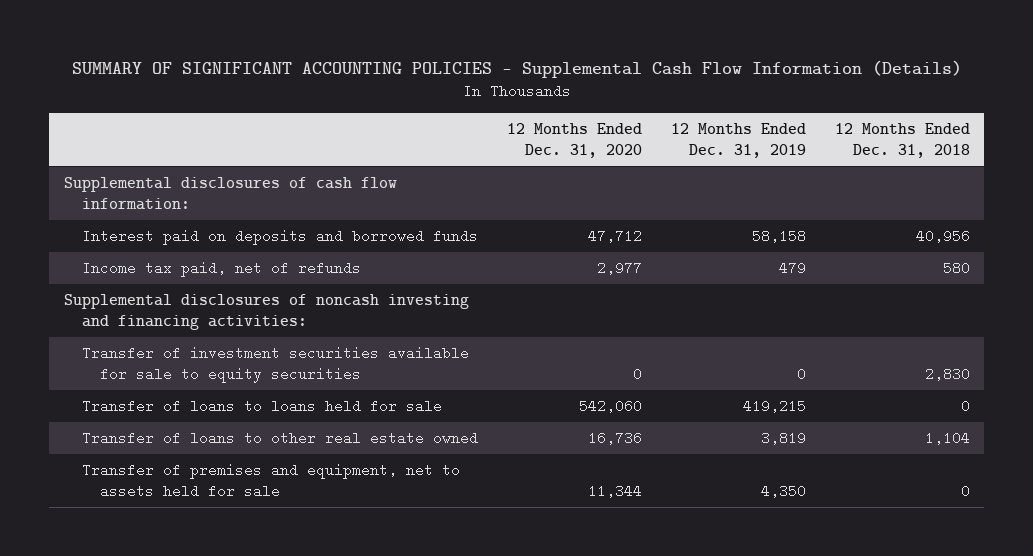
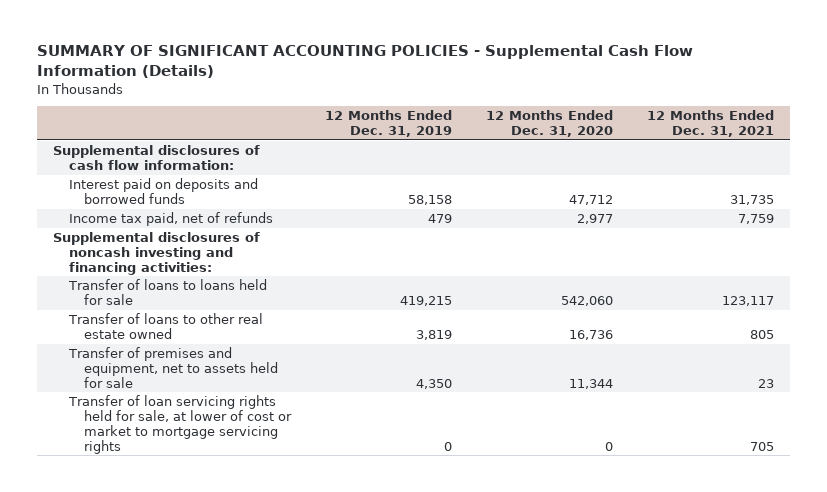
[834,122,970,158] 12 Months Ended Dec. 31, 2018 -> none
none -> [646,110,774,138] 12 Months Ended Dec. 31, 2021
[81,345,469,383] Transfer of investment securities available for sale to equity securities -> none
none -> [67,394,293,454] Transfer of loan servicing rights held for sale, at lower of cost or market to mortgage servicing rights

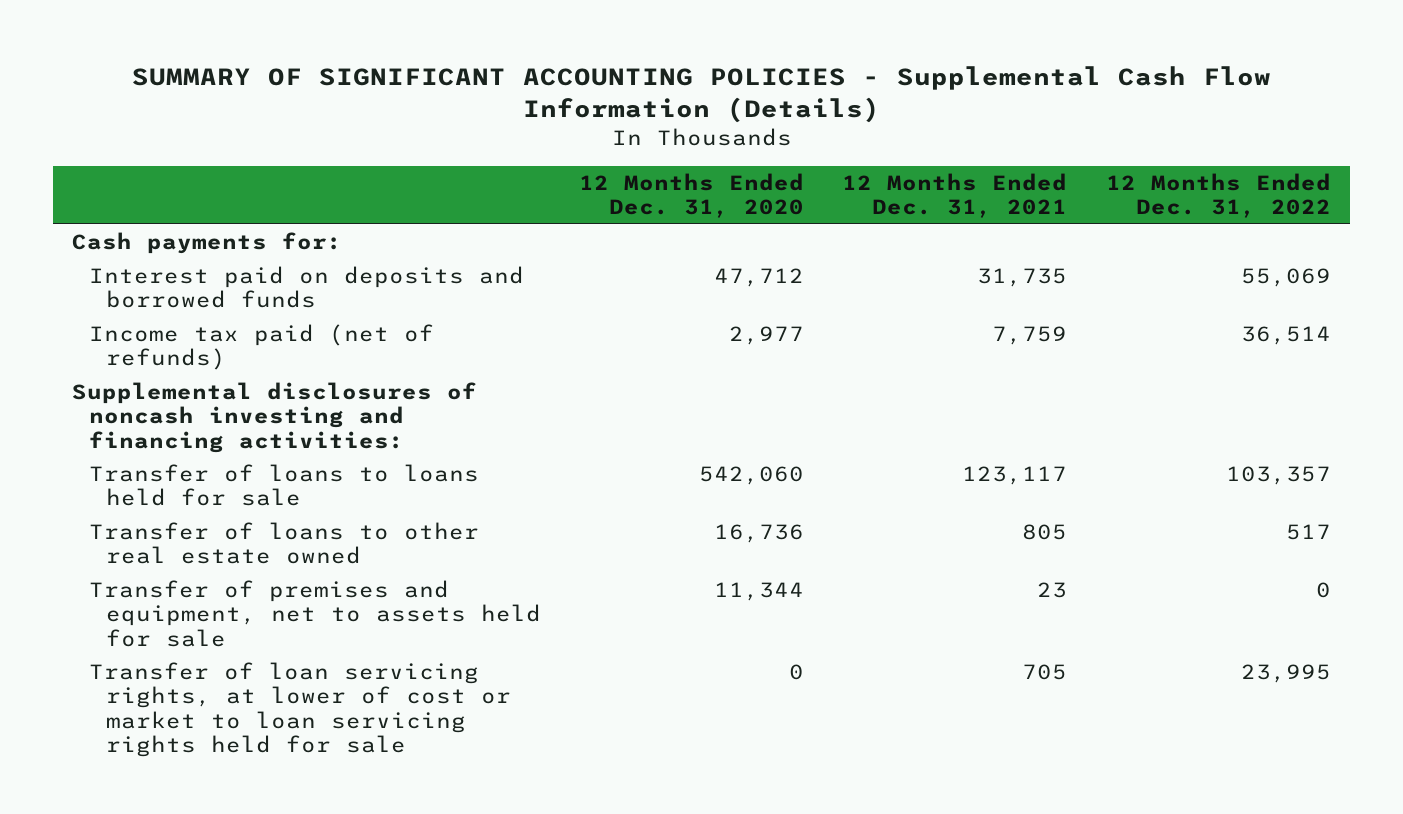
[325,110,453,138] 12 Months Ended Dec. 31, 2019 -> none
none -> [1105,173,1331,219] 12 Months Ended Dec. 31, 2022
[53,144,261,170] Supplemental disclosures of cash flow information: -> [72,232,343,255] Cash payments for:
[68,211,273,226] Income tax paid, net of refunds -> [89,324,435,371] Income tax paid (net of refunds)
[67,394,293,454] Transfer of loan servicing rights held for sale, at lower of cost or market to mortgage servicing rights -> [89,662,511,757] Transfer of loan servicing rights, at lower of cost or market to loan servicing rights held for sale

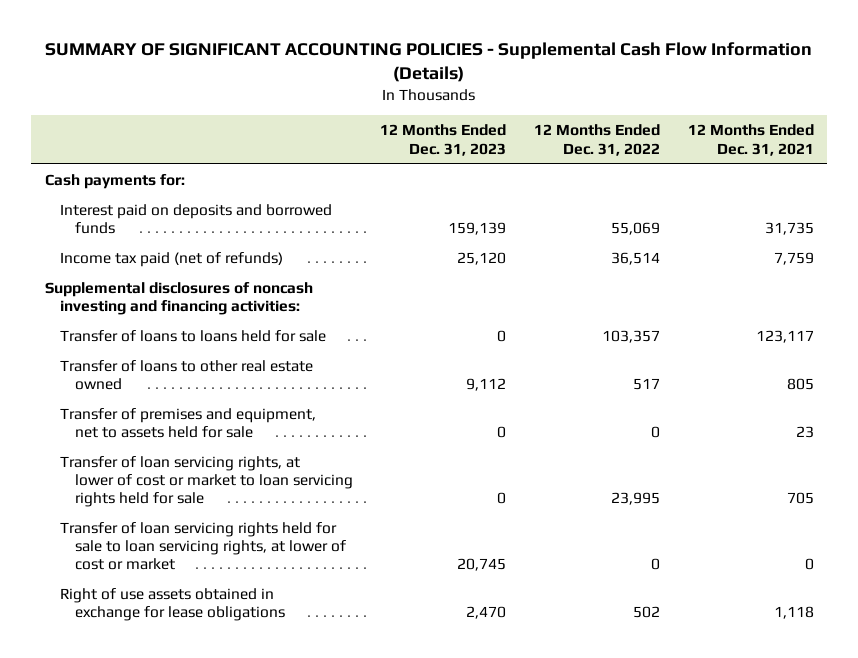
[578,173,804,219] 12 Months Ended Dec. 31, 2020 -> none
none -> [380,124,507,156] 12 Months Ended Dec. 31, 2023
none -> [59,522,346,571] Transfer of loan servicing rights held for sale to loan servicing rights, at lower of cost or market
none -> [59,588,285,622] Right of use assets obtained in exchange for lease obligations

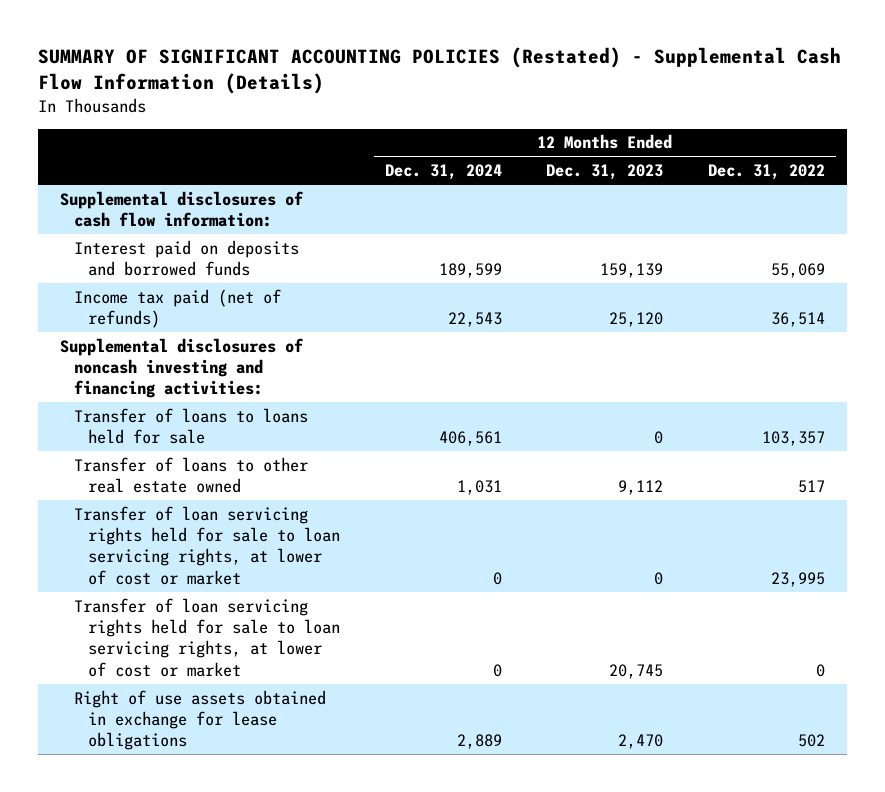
[45,41,813,82] SUMMARY OF SIGNIFICANT ACCOUNTING POLICIES - Supplemental Cash Flow Information (Details) -> [37,47,841,95] SUMMARY OF SIGNIFICANT ACCOUNTING POLICIES (Restated) - Supplemental Cash Flow Information (Details)
[687,124,814,156] 12 Months Ended Dec. 31, 2021 -> none
none -> [384,164,502,181] Dec. 31, 2024
[44,174,185,190] Cash payments for: -> [59,190,304,228] Supplemental disclosures of cash flow information:
[59,408,316,439] Transfer of premises and equipment, net to assets held for sale -> none
[59,456,353,508] Transfer of loan servicing rights, at lower of cost or market to loan servicing rights held for sale -> [74,505,341,585] Transfer of loan servicing rights held for sale to loan servicing rights, at lower of cost or market

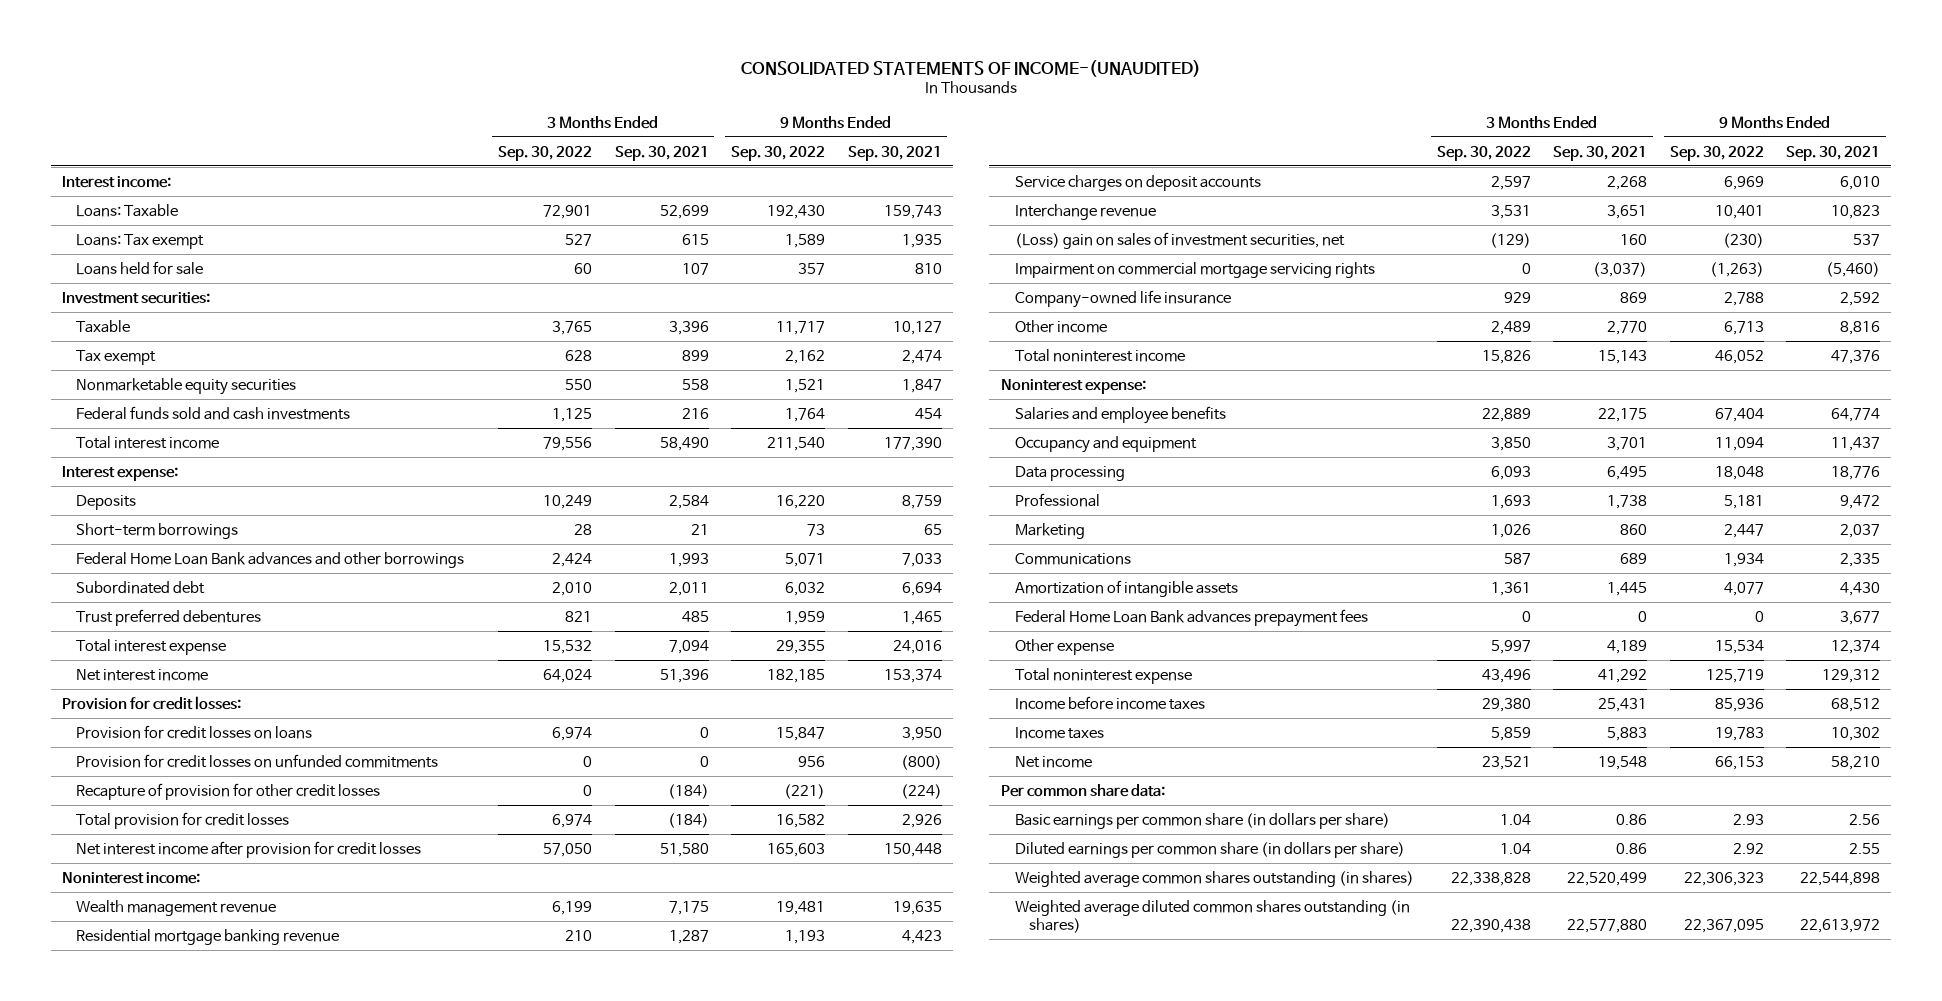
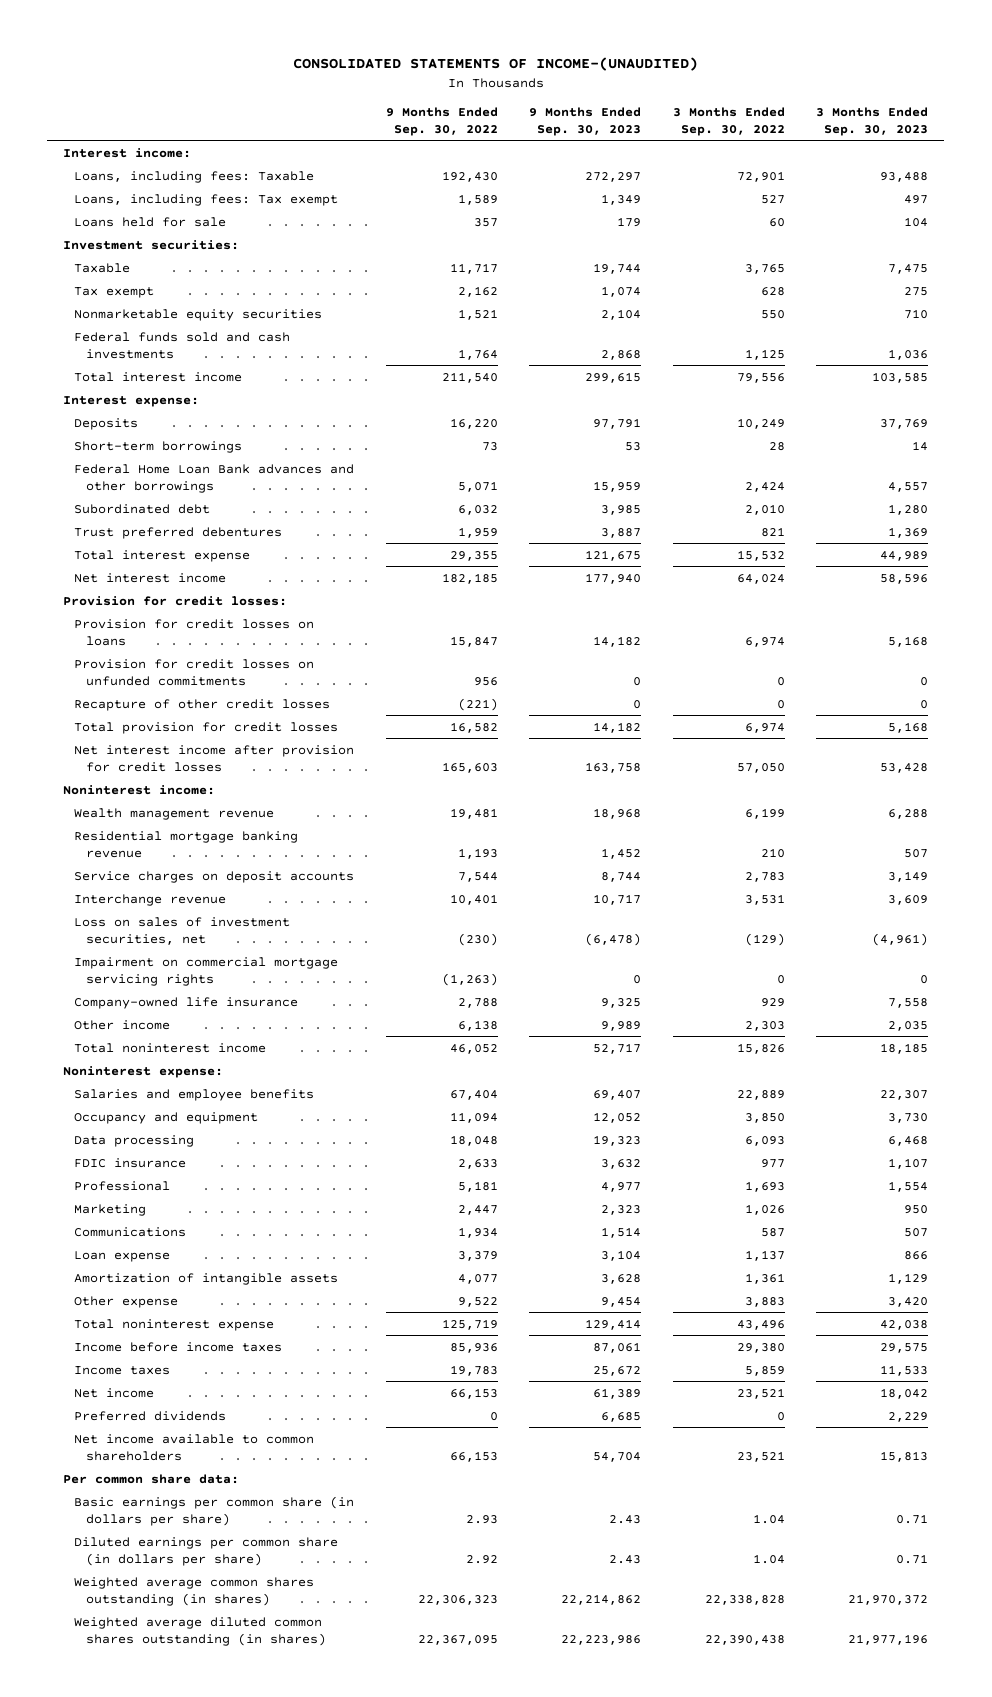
[614,145,709,161] Sep. 30, 2021 -> none
[847,145,942,161] Sep. 30, 2021 -> none
none -> [529,106,642,136] 9 Months Ended Sep. 30, 2023
none -> [816,106,929,136] 3 Months Ended Sep. 30, 2023
[76,203,179,217] Loans: Taxable -> [74,170,315,183] Loans, including fees: Taxable
[76,233,205,249] Loans: Tax exempt -> [74,193,339,206] Loans, including fees: Tax exempt
[76,782,381,800] Recapture of provision for other credit losses -> [74,698,331,711] Recapture of other credit losses
[1490,175,1531,190] 2,597 -> [744,871,785,882] 2,783
[1723,175,1764,190] 6,969 -> [457,871,498,882] 7,544
[1014,231,1345,249] (Loss) gain on sales of investment securities, net -> [74,916,291,945] Loss on sales of investment securities, net
[1490,320,1531,335] 2,489 -> [744,1020,785,1031] 2,303
[1723,320,1764,335] 6,713 -> [457,1019,498,1031] 6,138
none -> [74,1157,187,1168] FDIC insurance
none -> [74,1250,171,1262] Loan expense
[1014,608,1368,627] Federal Home Loan Bank advances prepayment fees -> none
[1490,639,1531,654] 5,997 -> [744,1296,785,1307] 3,883
[1714,639,1764,654] 15,534 -> [457,1296,498,1307] 9,522
none -> [74,1410,227,1421] Preferred dividends
none -> [74,1433,315,1461] Net income available to common shareholders

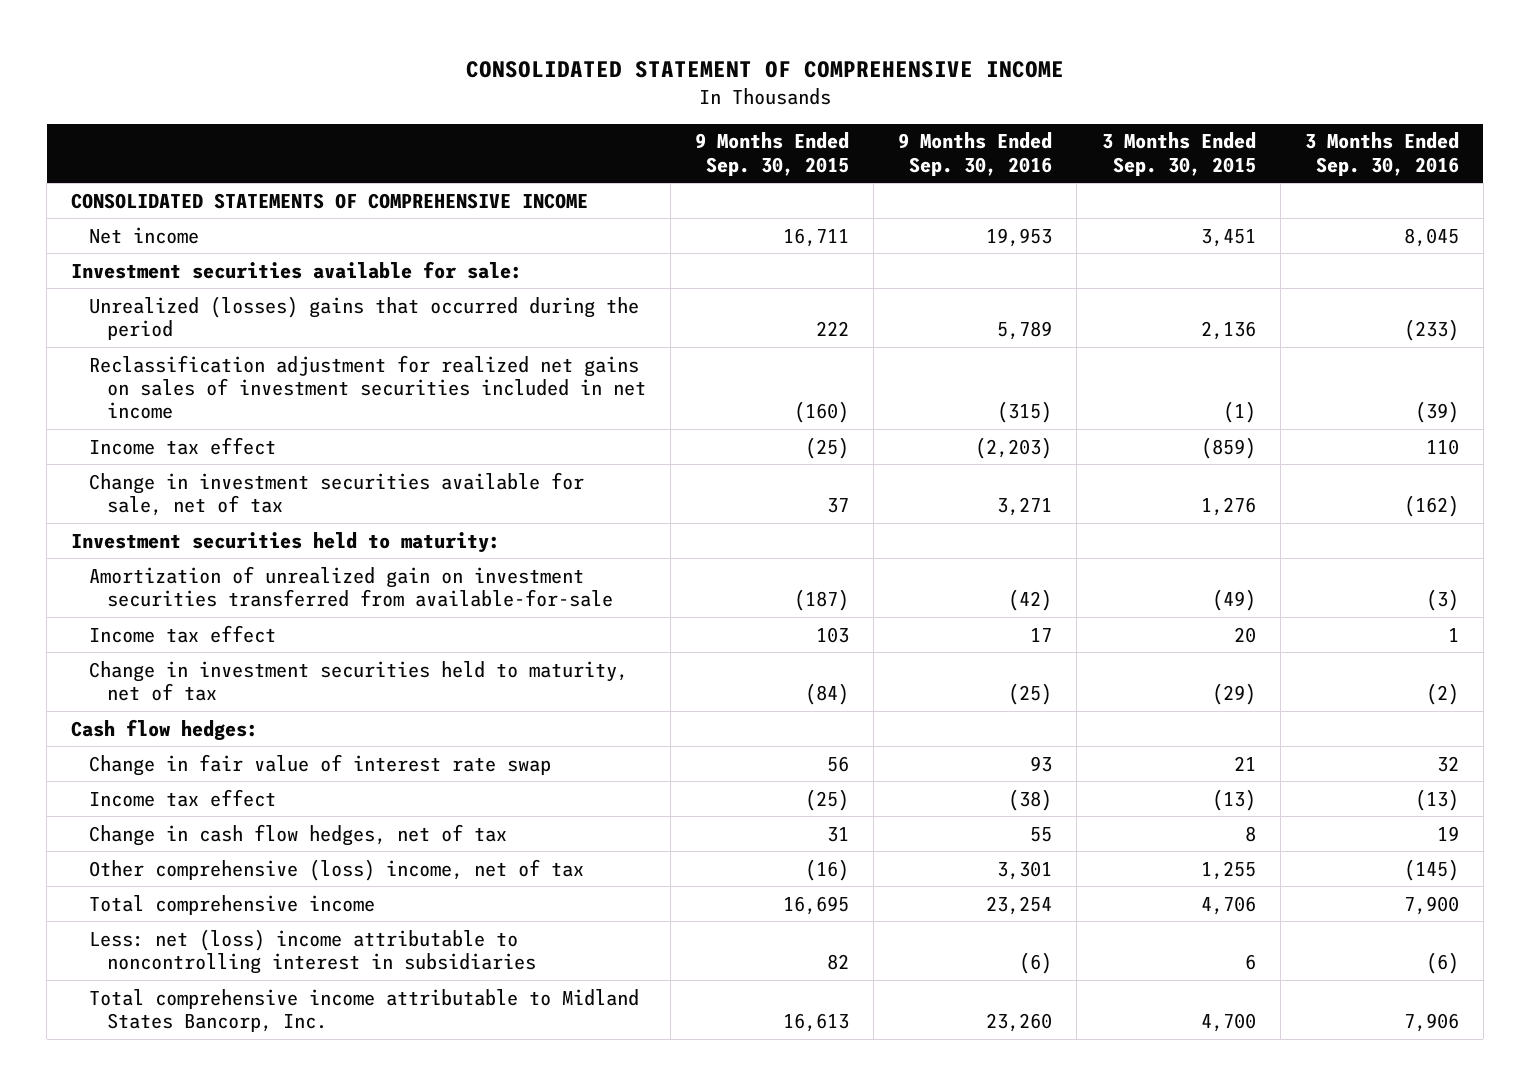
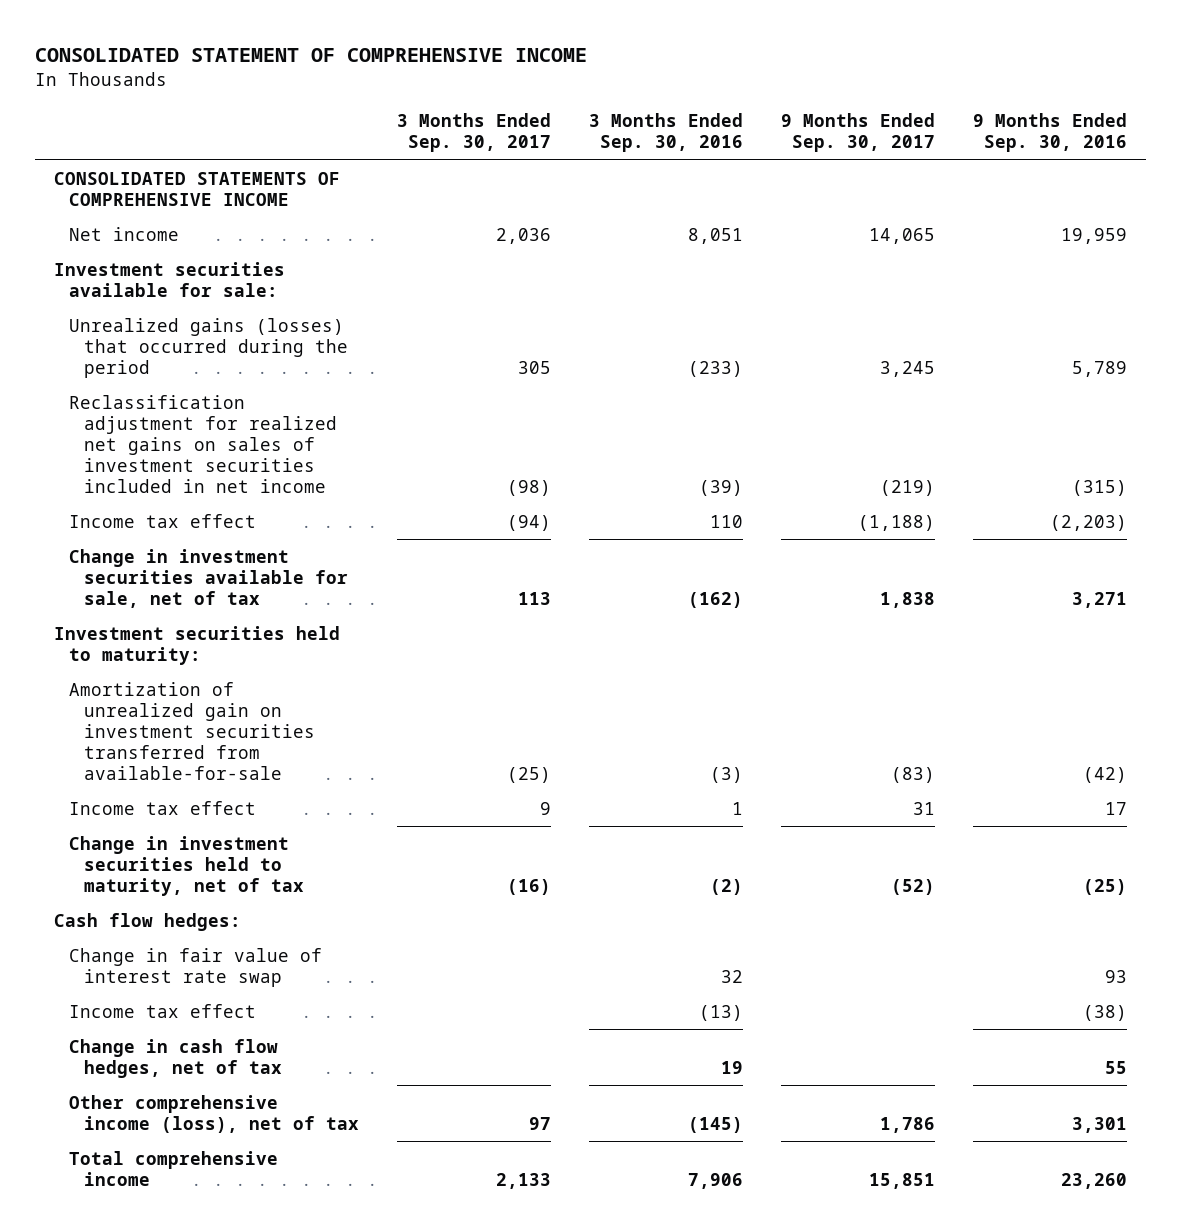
[695,132,850,176] 9 Months Ended Sep. 30, 2015 -> none
[1101,132,1256,176] 3 Months Ended Sep. 30, 2015 -> none
none -> [396,113,551,153] 3 Months Ended Sep. 30, 2017
none -> [780,113,935,153] 9 Months Ended Sep. 30, 2017
[986,227,1053,247] 19,953 -> [1061,227,1128,244] 19,959
[1403,227,1459,247] 8,045 -> [687,227,743,244] 8,051
[89,295,640,340] Unrealized (losses) gains that occurred during the period -> [68,317,348,379] Unrealized gains (losses) that occurred during the period
[89,928,536,974] Less: net (loss) income attributable to noncontrolling interest in subsidiaries -> none
[89,988,640,1032] Total comprehensive income attributable to Midland States Bancorp, Inc. -> none
[89,858,585,881] Other comprehensive (loss) income, net of tax -> [68,1094,359,1133] Other comprehensive income (loss), net of tax
[986,895,1053,915] 23,254 -> [1061,1172,1128,1189] 23,260
[1403,895,1459,915] 7,900 -> [687,1172,743,1189] 7,906

